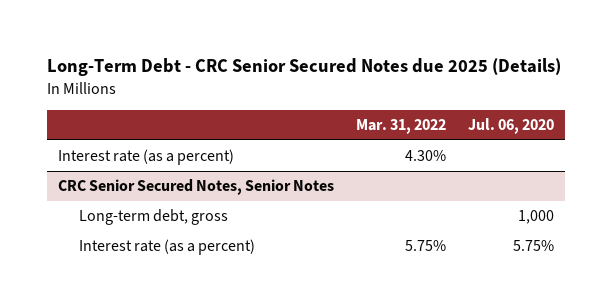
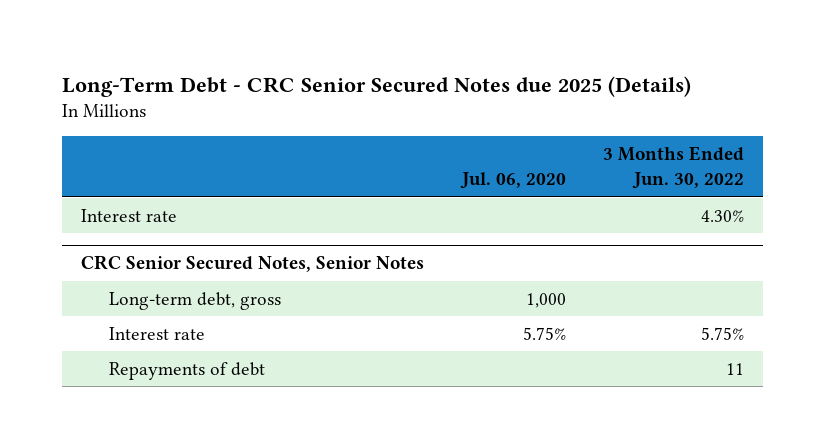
[356,119,447,135] Mar. 31, 2022 -> none
none -> [603,146,745,189] 3 Months Ended Jun. 30, 2022
[57,149,234,166] Interest rate (as a percent) -> [81,208,178,222] Interest rate
[78,239,255,256] Interest rate (as a percent) -> [108,326,205,340] Interest rate
none -> [108,361,265,380] Repayments of debt

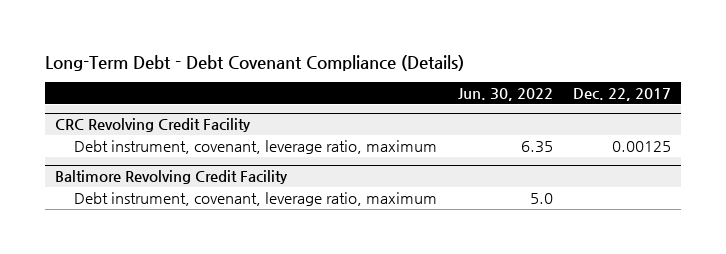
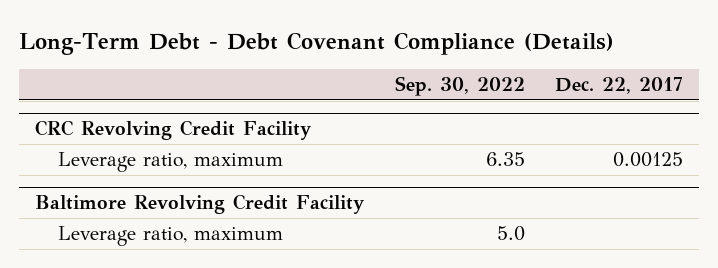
[457,87,553,101] Jun. 30, 2022 -> none
none -> [394,76,525,97] Sep. 30, 2022
[74,139,438,154] Debt instrument, covenant, leverage ratio, maximum -> [57,152,283,173] Leverage ratio, maximum
[74,191,438,206] Debt instrument, covenant, leverage ratio, maximum -> [57,226,283,247] Leverage ratio, maximum

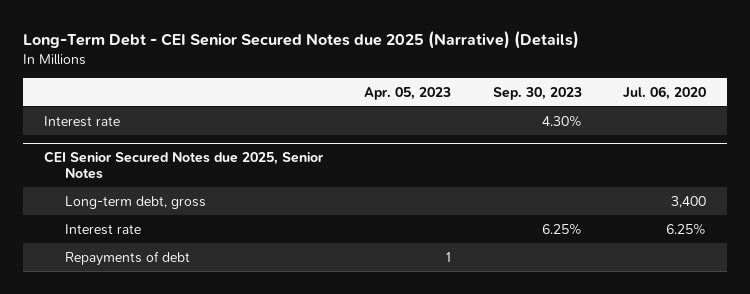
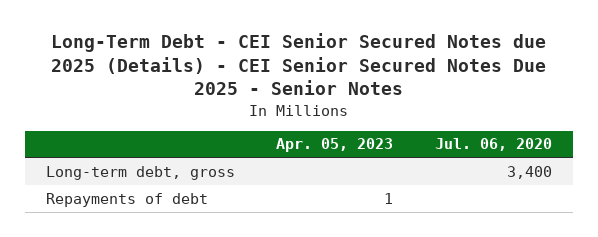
[23,31,580,50] Long-Term Debt - CEI Senior Secured Notes due 2025 (Narrative) (Details) -> [50,33,546,96] Long-Term Debt - CEI Senior Secured Notes due 2025 (Details) - CEI Senior Secured Notes Due 2025 - Senior Notes
[492,86,582,100] Sep. 30, 2023 -> none
[43,115,120,127] Interest rate -> none
[43,150,324,180] CEI Senior Secured Notes due 2025, Senior Notes -> none
[65,195,207,209] Long-term debt, gross -> none
[65,223,142,235] Interest rate -> none
[65,250,191,266] Repayments of debt -> none
none -> [45,165,235,180] Long-term debt, gross
none -> [45,192,208,207] Repayments of debt

